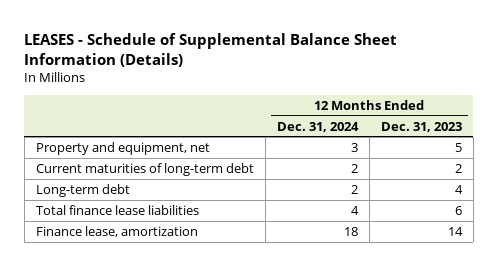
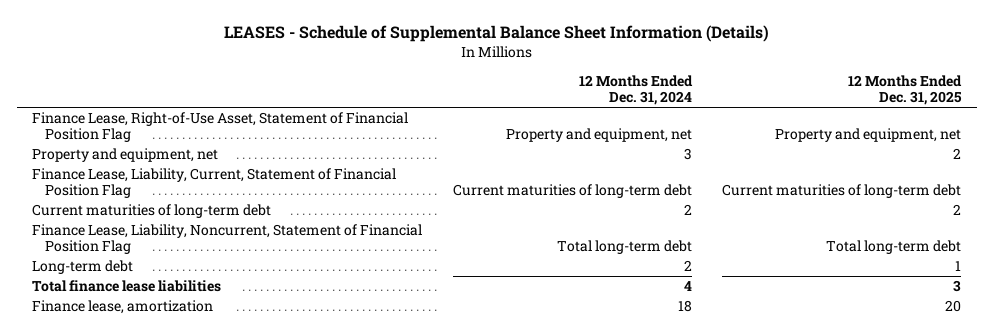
[380,121,462,132] Dec. 31, 2023 -> none
none -> [848,74,963,106] 12 Months Ended Dec. 31, 2025
none -> [32,111,409,143] Finance Lease, Right-of-Use Asset, Statement of Financial Position Flag
none -> [32,167,397,199] Finance Lease, Liability, Current, Statement of Financial Position Flag
none -> [32,223,423,255] Finance Lease, Liability, Noncurrent, Statement of Financial Position Flag

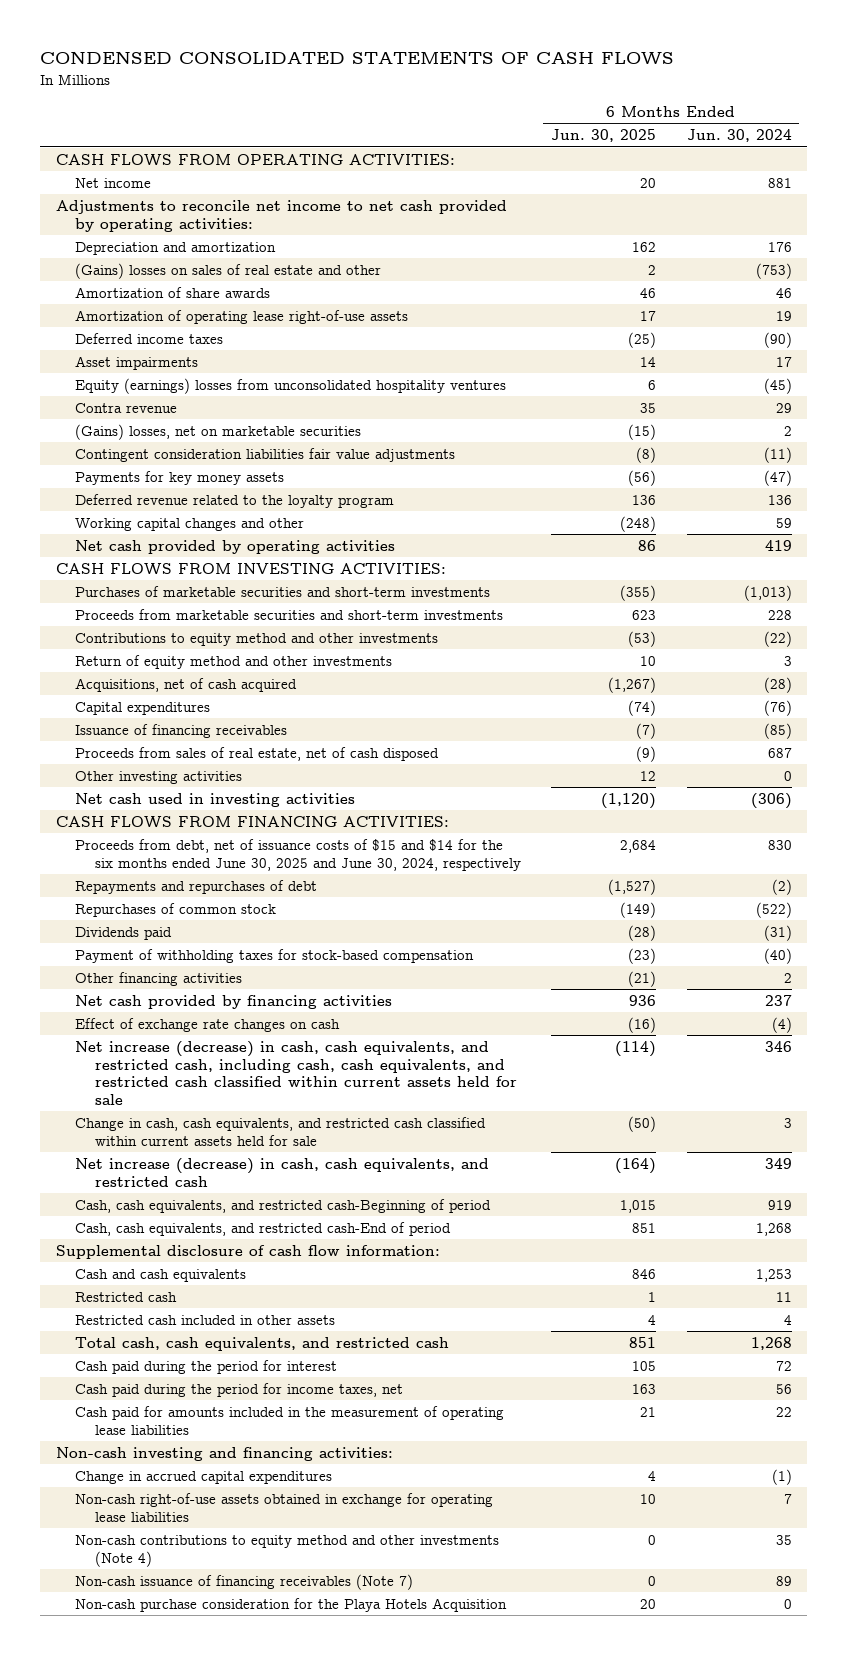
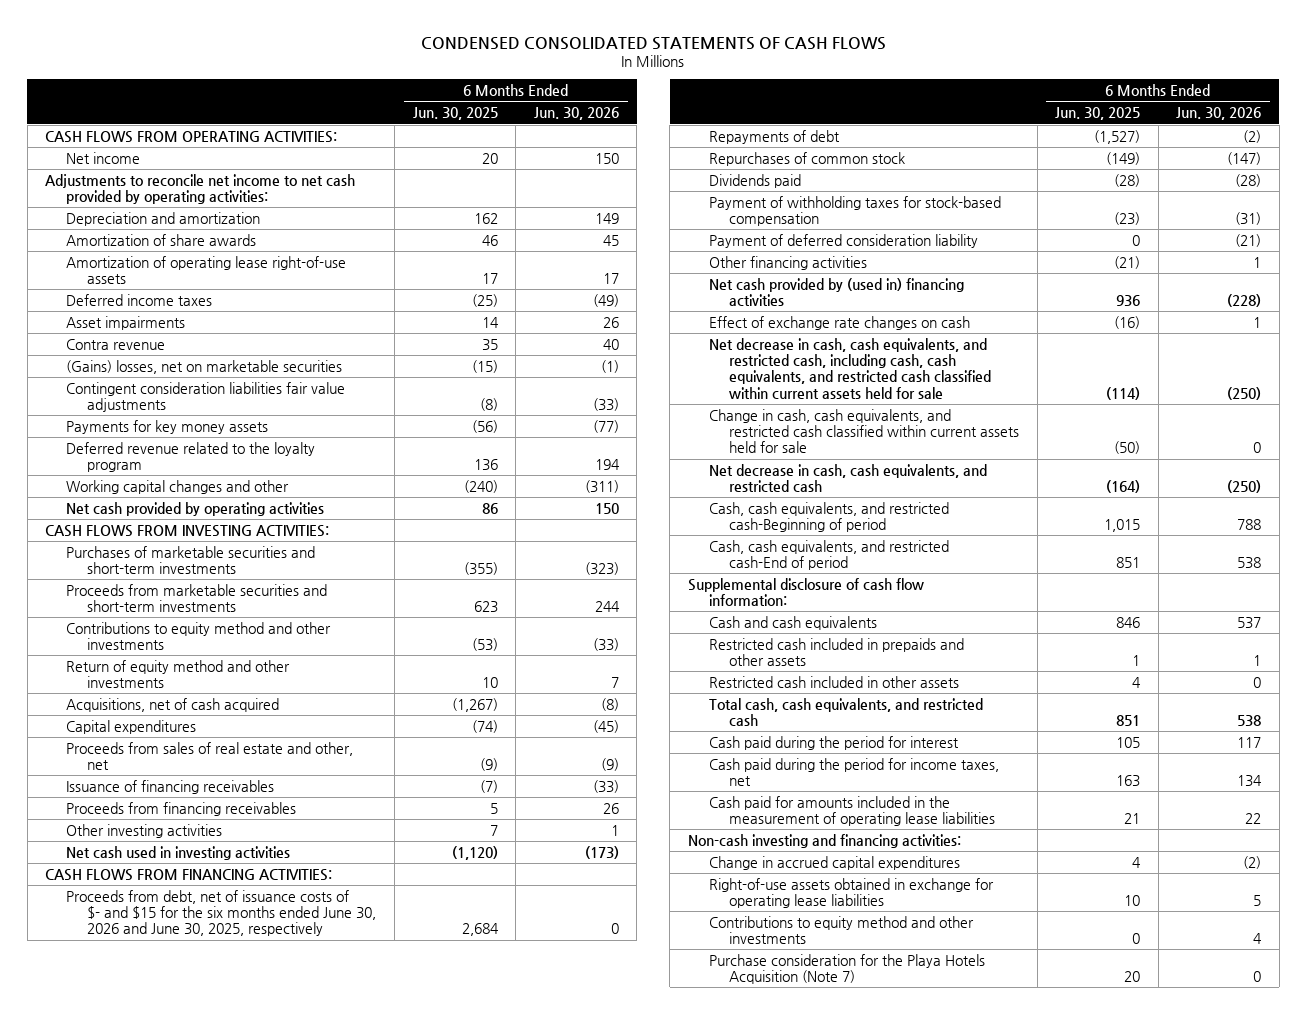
[686,129,792,143] Jun. 30, 2024 -> none
none -> [533,107,619,121] Jun. 30, 2026
[75,262,382,279] (Gains) losses on sales of real estate and other -> none
[75,377,507,394] Equity (earnings) losses from unconsolidated hospitality ventures -> none
[620,515,657,532] (248) -> [463,479,498,493] (240)
none -> [65,741,353,771] Proceeds from sales of real estate and other, net
[75,746,440,761] Proceeds from sales of real estate, net of cash disposed -> none
none -> [65,801,296,816] Proceeds from financing receivables
[640,770,657,781] 12 -> [489,824,498,836] 7
[75,838,521,871] Proceeds from debt, net of issuance costs of $15 and $14 for the six months ended June 30, 2025 and June 30, 2024, respectively -> [65,889,376,937] Proceeds from debt, net of issuance costs of $- and $15 for the six months ended June 30, 2026 and June 30, 2025, respectively
[75,879,318,894] Repayments and repurchases of debt -> [708,129,840,144] Repayments of debt
none -> [708,233,978,248] Payment of deferred consideration liability
[75,994,393,1009] Net cash provided by financing activities -> [708,277,964,307] Net cash provided by (used in) financing activities
[75,1040,517,1105] Net increase (decrease) in cash, cash equivalents, and restricted cash, including cash, cash equivalents, and restricted cash classified within current assets held for sale -> [708,337,992,399] Net decrease in cash, cash equivalents, and restricted cash, including cash, cash equivalents, and restricted cash classified within current assets held for sale
[75,1157,490,1187] Net increase (decrease) in cash, cash equivalents, and restricted cash -> [708,463,987,493] Net decrease in cash, cash equivalents, and restricted cash
[75,1291,178,1302] Restricted cash -> [708,637,964,667] Restricted cash included in prepaids and other assets
[75,1573,414,1590] Non-cash issuance of financing receivables (Note 7) -> none
[75,1492,494,1522] Non-cash right-of-use assets obtained in exchange for operating lease liabilities -> [708,877,994,909] Right-of-use assets obtained in exchange for operating lease liabilities
[75,1534,500,1567] Non-cash contributions to equity method and other investments (Note 4) -> [708,915,974,945] Contributions to equity method and other investments
[75,1597,508,1612] Non-cash purchase consideration for the Playa Hotels Acquisition -> [708,953,985,985] Purchase consideration for the Playa Hotels Acquisition (Note 7)

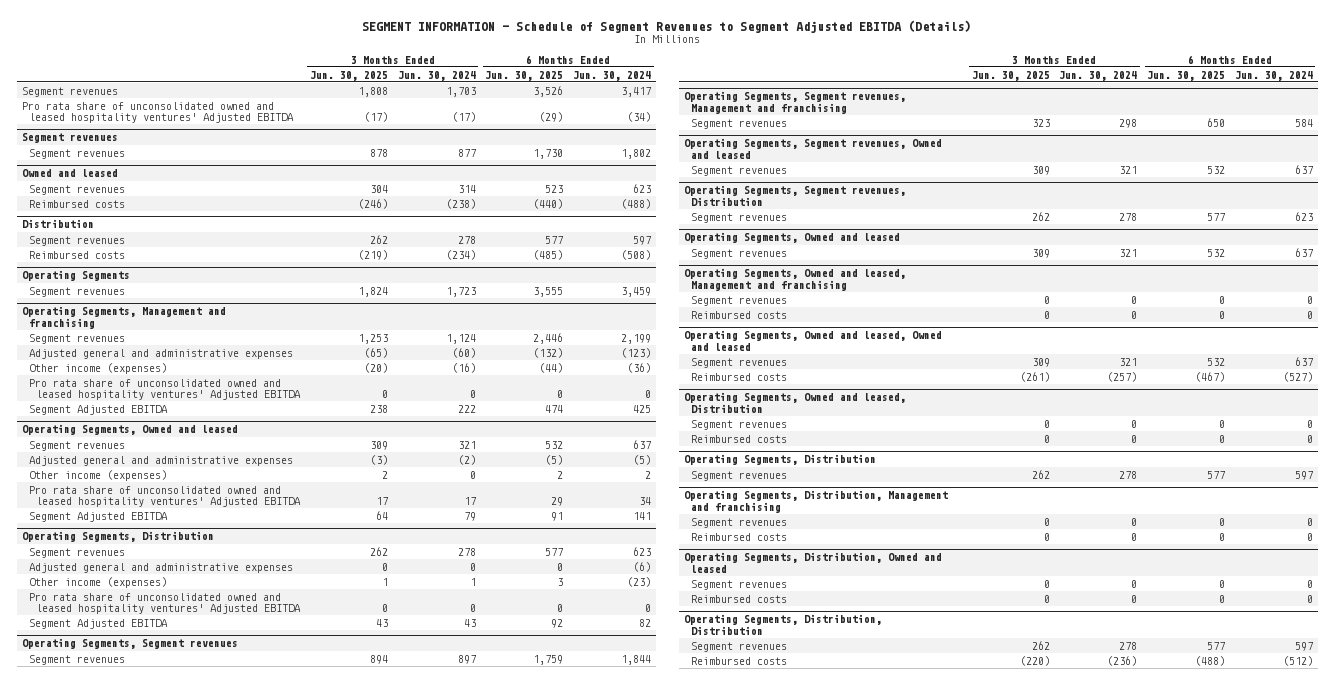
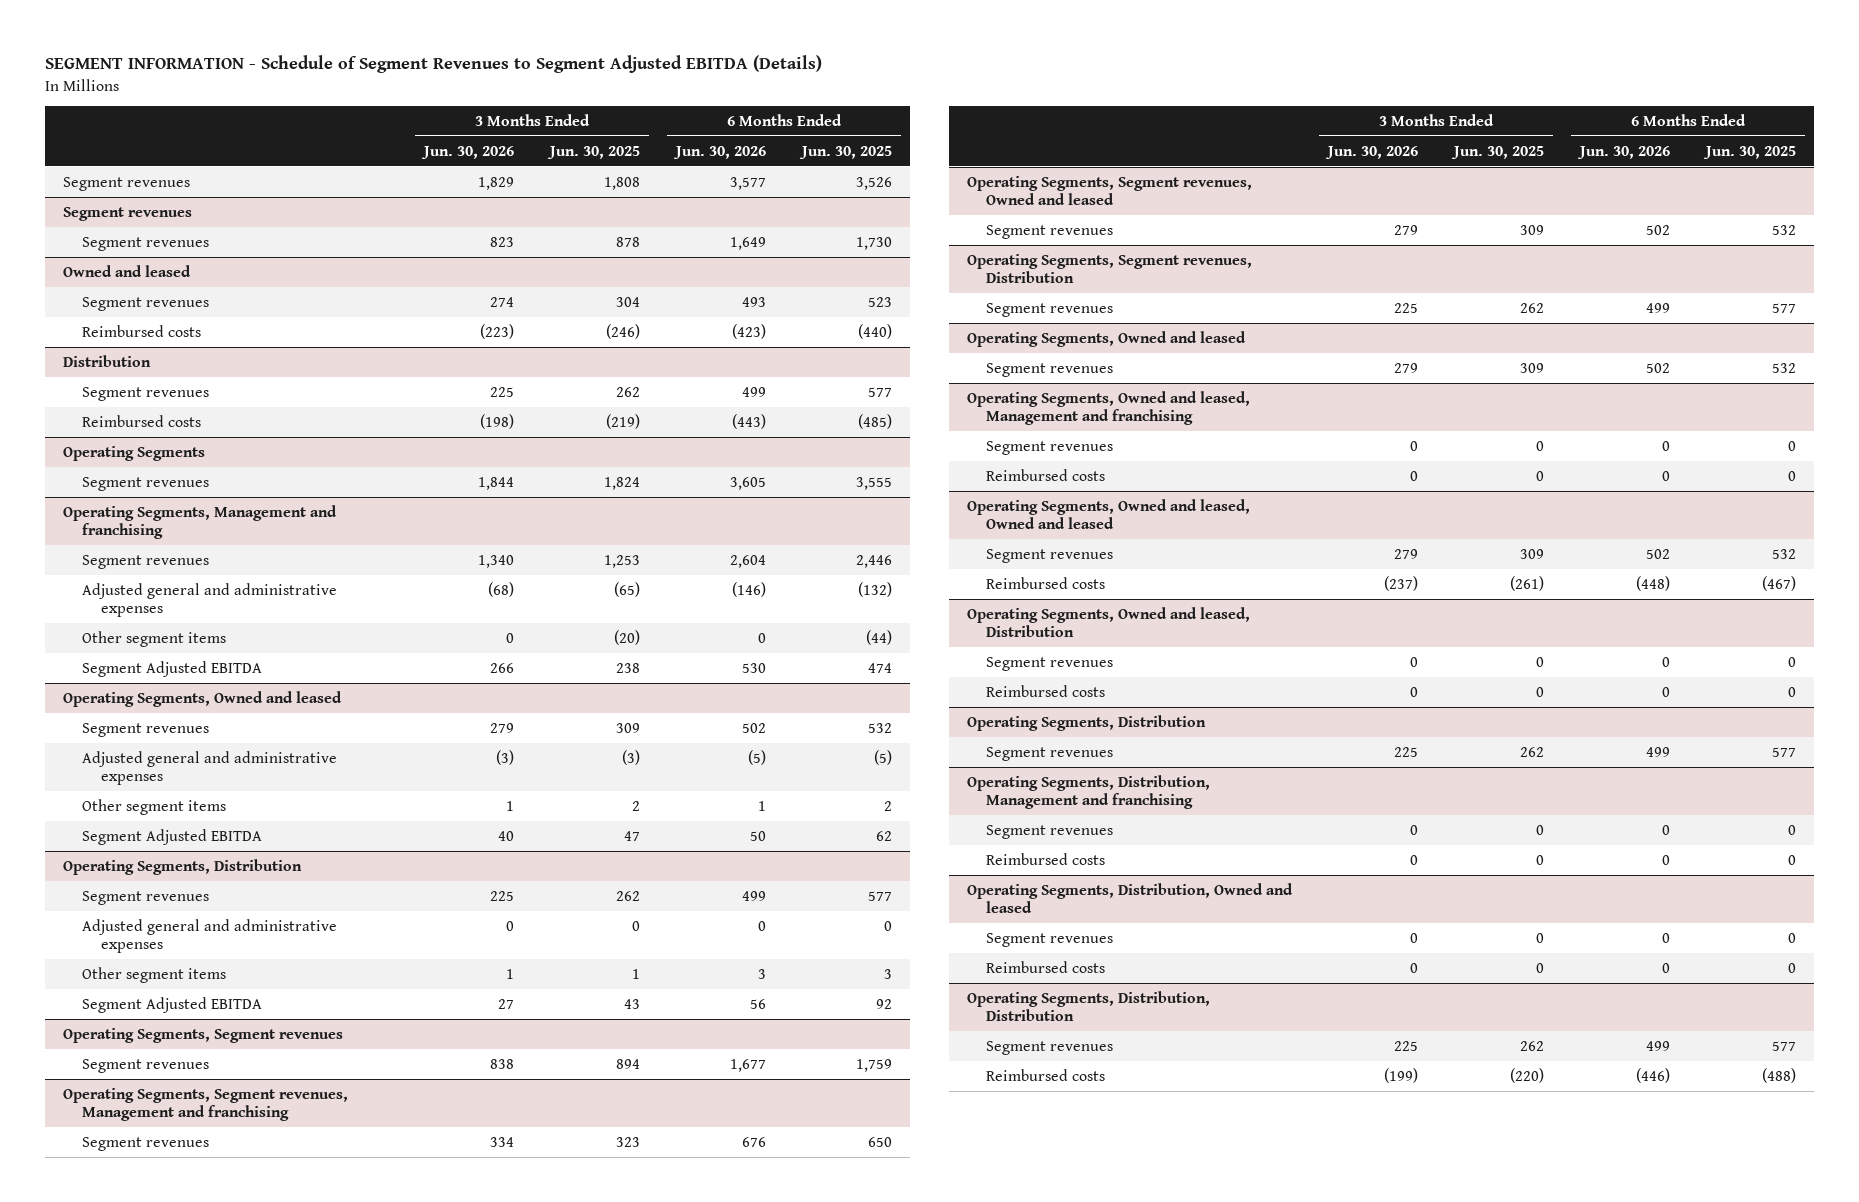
[397,70,476,81] Jun. 30, 2024 -> none
[573,70,652,81] Jun. 30, 2024 -> none
none -> [420,145,514,159] Jun. 30, 2026
none -> [672,145,766,159] Jun. 30, 2026
[21,101,294,123] Pro rata share of unconsolidated owned and leased hospitality ventures' Adjusted EBITDA -> none
[28,378,301,400] Pro rata share of unconsolidated owned and leased hospitality ventures' Adjusted EBITDA -> none
[28,362,167,374] Other income (expenses) -> [82,630,227,647] Other segment items
[28,485,301,507] Pro rata share of unconsolidated owned and leased hospitality ventures' Adjusted EBITDA -> none
[28,469,167,481] Other income (expenses) -> [82,798,227,815] Other segment items
[375,510,388,520] 64 -> [623,830,640,841] 47
[551,511,564,521] 91 -> [875,830,892,841] 62
[28,592,301,614] Pro rata share of unconsolidated owned and leased hospitality ventures' Adjusted EBITDA -> none
[28,576,167,588] Other income (expenses) -> [82,966,227,983] Other segment items

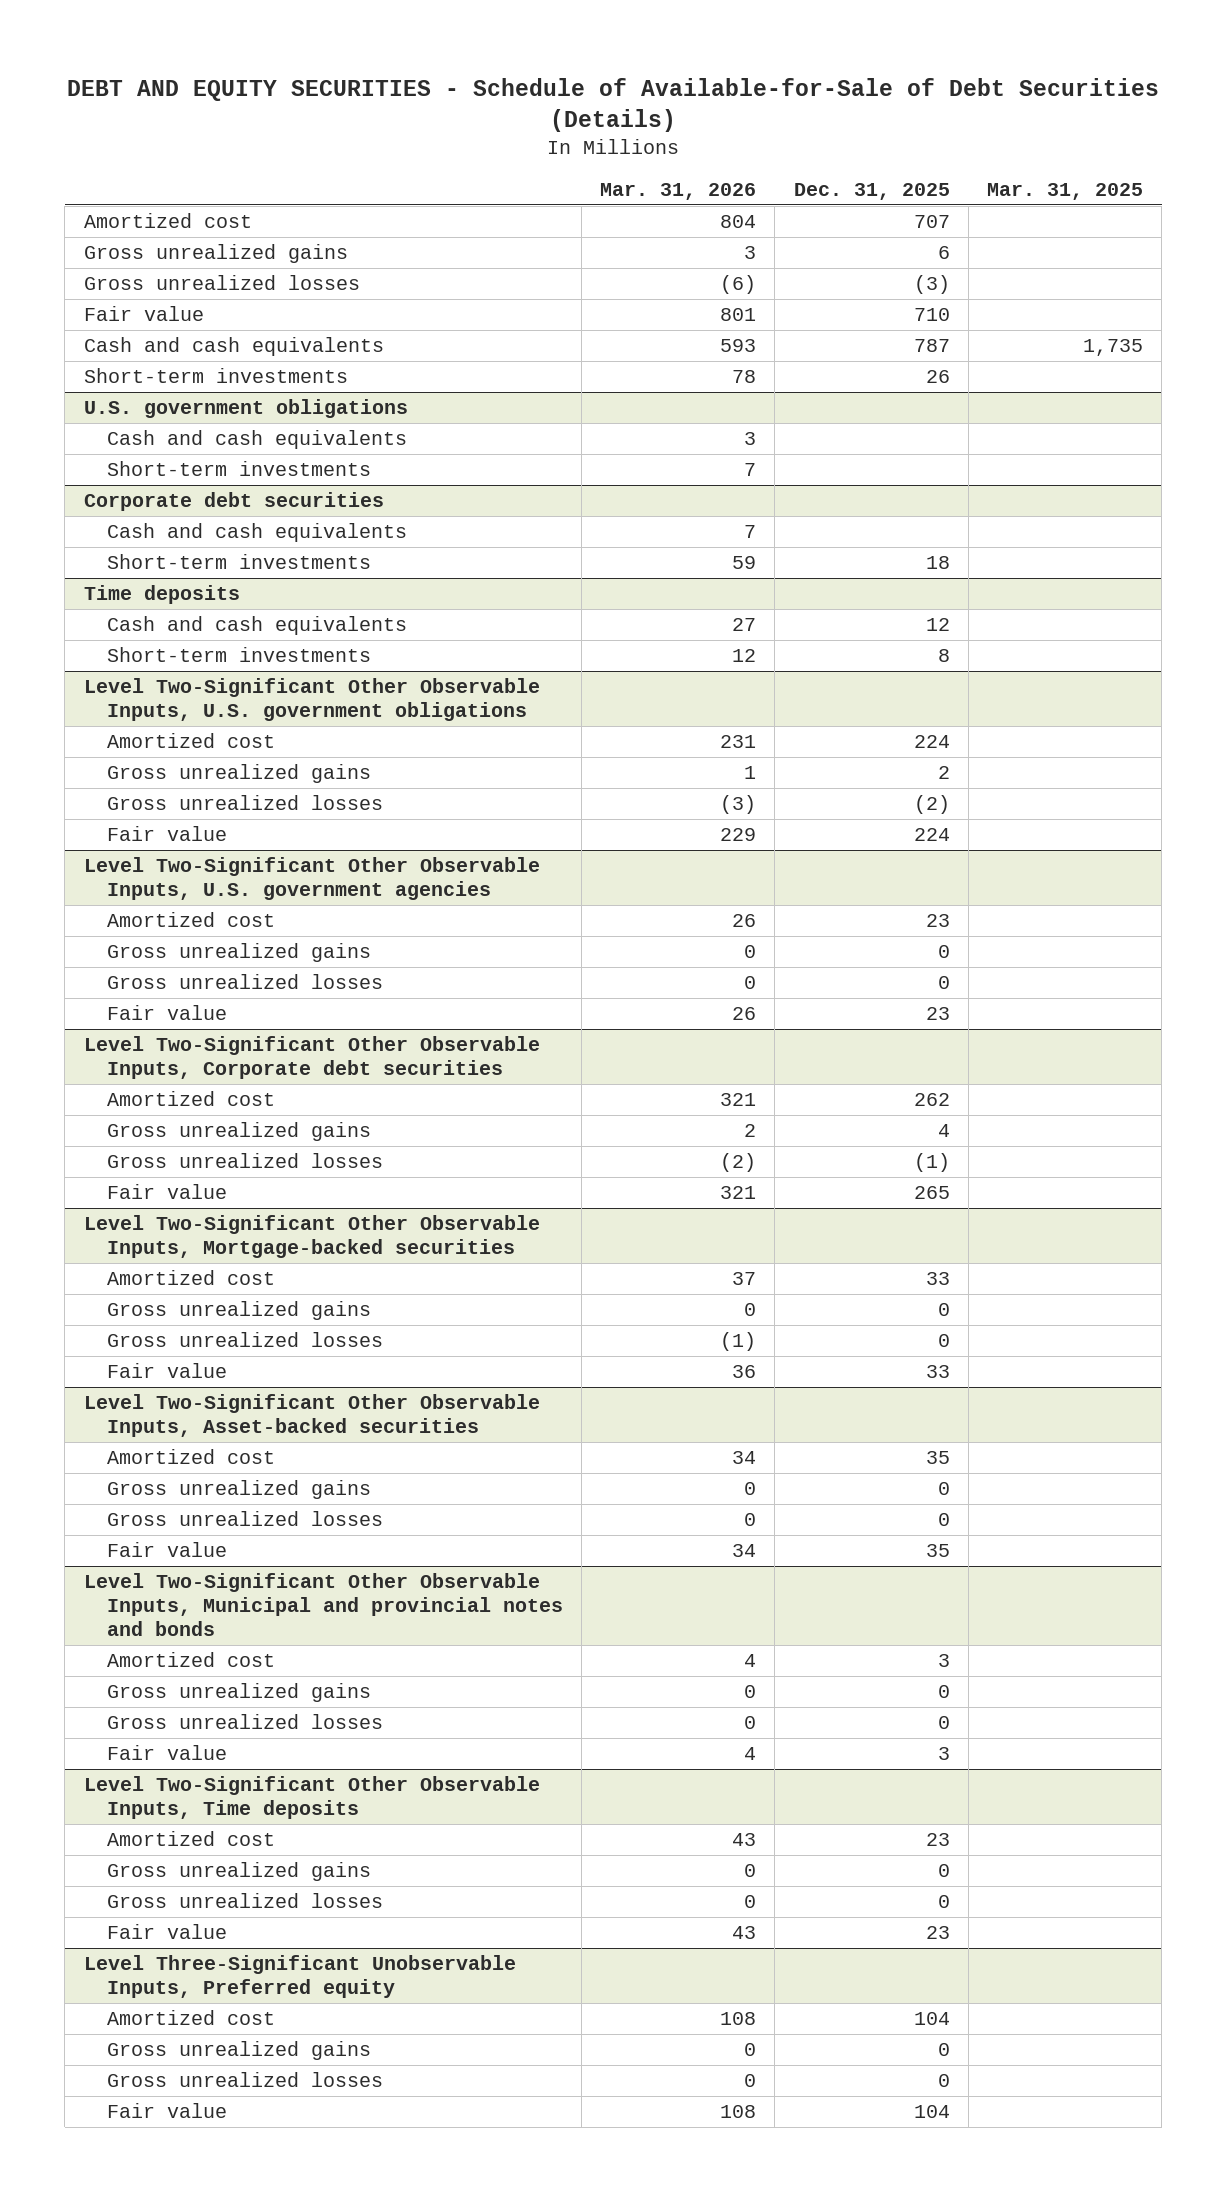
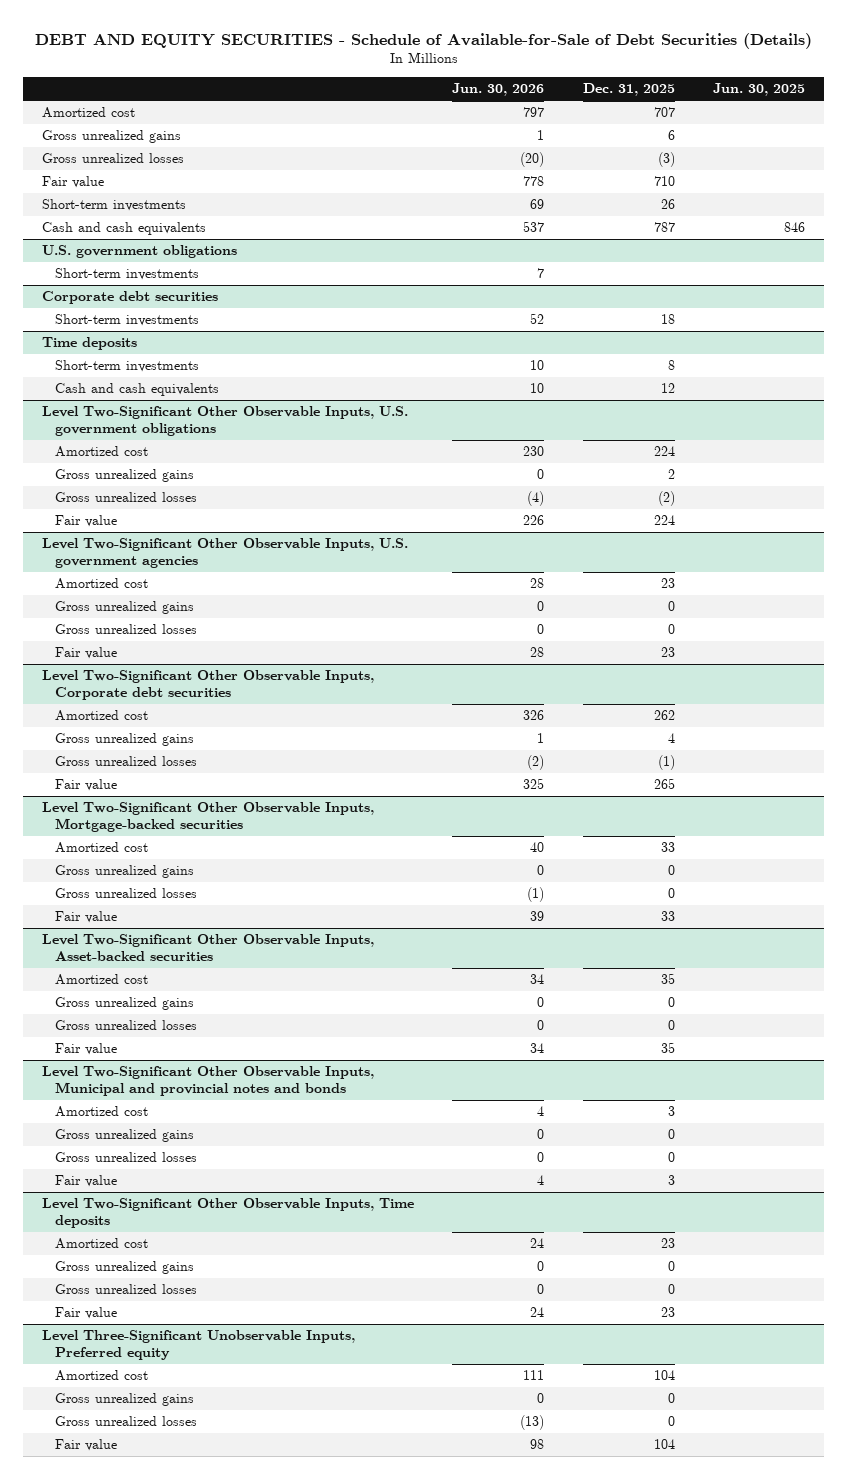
[600,182,757,200] Mar. 31, 2026 -> none
[987,182,1144,200] Mar. 31, 2025 -> none
none -> [452,83,545,97] Jun. 30, 2026
none -> [713,83,806,97] Jun. 30, 2025
[83,337,384,357] Cash and cash equivalents -> [42,222,207,236] Cash and cash equivalents
[106,430,407,450] Cash and cash equivalents -> none
[106,523,407,543] Cash and cash equivalents -> none
[106,616,407,636] Cash and cash equivalents -> [54,383,219,397] Cash and cash equivalents

